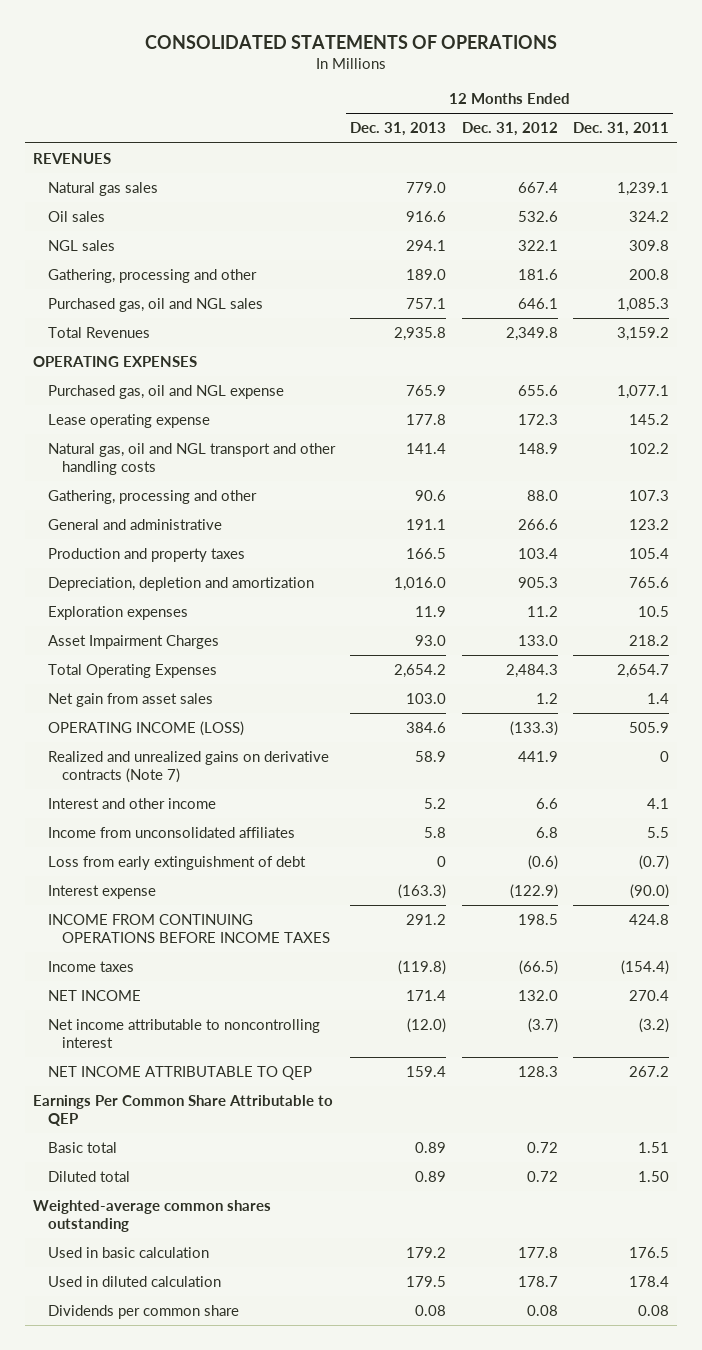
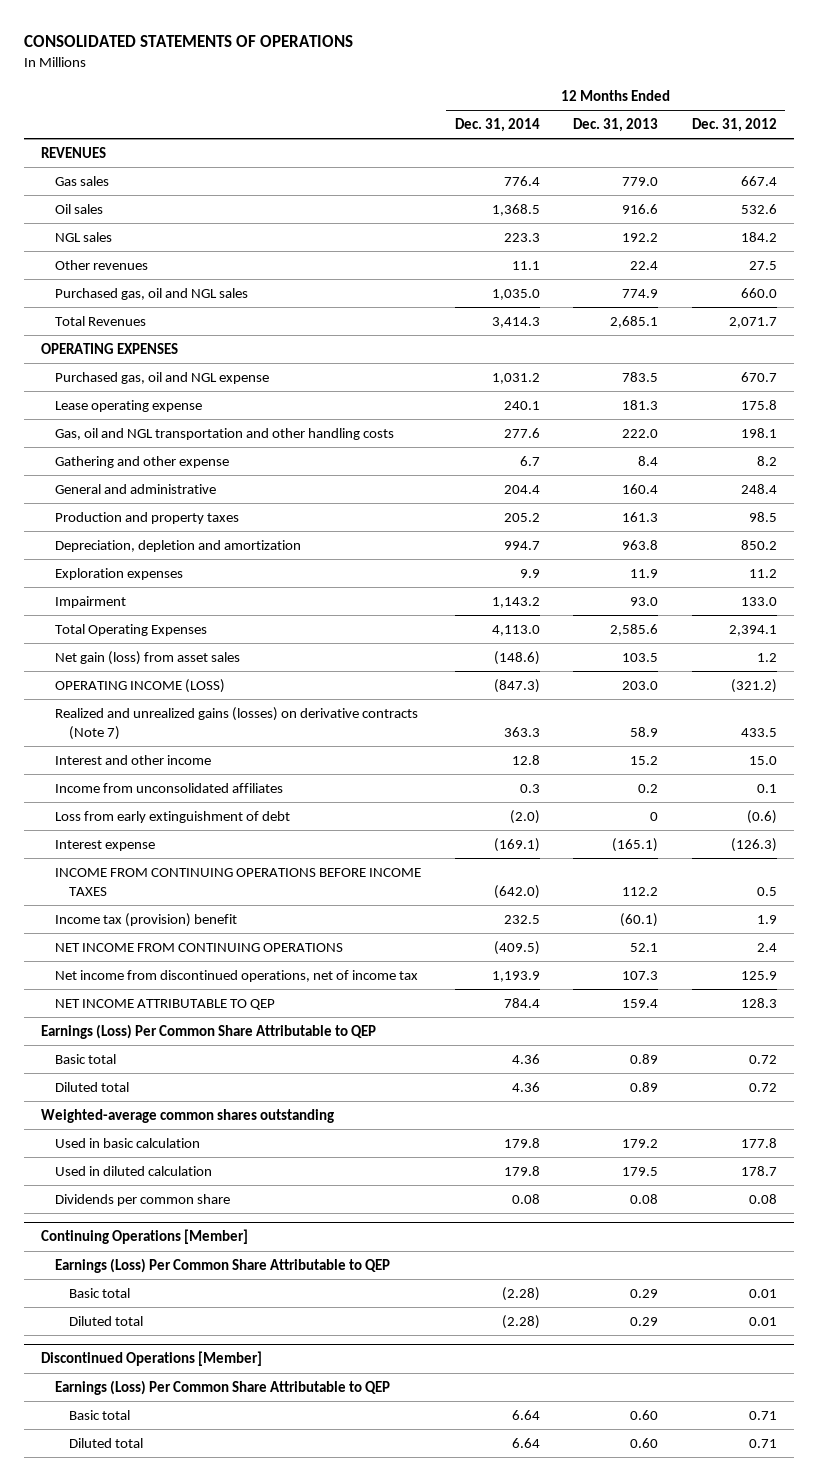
[573,122,670,137] Dec. 31, 2011 -> none
none -> [454,118,540,133] Dec. 31, 2014
[47,182,158,197] Natural gas sales -> [54,175,109,186] Gas sales
[406,240,447,252] 294.1 -> [622,232,659,242] 192.2
[517,240,558,252] 322.1 -> [740,231,777,242] 184.2
[47,269,257,284] Gathering, processing and other -> [54,259,148,270] Other revenues
[406,269,447,281] 189.0 -> [630,260,659,270] 22.4
[517,269,558,281] 181.6 -> [748,260,777,270] 27.5
[406,298,447,310] 757.1 -> [622,288,659,298] 774.9
[517,298,558,310] 646.1 -> [740,287,777,298] 660.0
[394,327,447,342] 2,935.8 -> [610,315,659,328] 2,685.1
[505,327,558,342] 2,349.8 -> [728,316,777,328] 2,071.7
[406,385,447,397] 765.9 -> [622,371,659,382] 783.5
[517,385,558,397] 655.6 -> [740,371,777,382] 670.7
[406,414,447,426] 177.8 -> [622,399,659,410] 181.3
[517,414,558,426] 172.3 -> [740,399,777,410] 175.8
[47,443,336,476] Natural gas, oil and NGL transport and other handling costs -> [54,427,394,440] Gas, oil and NGL transportation and other handling costs
[406,443,447,455] 141.4 -> [622,428,659,438] 222.0
[517,443,558,455] 148.9 -> [740,427,777,438] 198.1
[47,490,257,505] Gathering, processing and other -> [54,455,229,468] Gathering and other expense
[415,490,447,502] 90.6 -> [638,455,659,466] 8.4
[526,490,558,502] 88.0 -> [756,455,777,466] 8.2
[406,519,447,531] 191.1 -> [622,483,659,494] 160.4
[517,519,558,531] 266.6 -> [740,483,777,494] 248.4
[406,548,447,560] 166.5 -> [622,511,659,522] 161.3
[517,548,558,560] 103.4 -> [748,511,777,522] 98.5
[394,577,447,592] 1,016.0 -> [622,539,659,550] 963.8
[517,577,558,589] 905.3 -> [740,539,777,550] 850.2
[47,635,219,650] Asset Impairment Charges -> [54,595,126,608] Impairment
[394,664,447,679] 2,654.2 -> [610,623,659,636] 2,585.6
[505,664,558,679] 2,484.3 -> [728,624,777,636] 2,394.1
[47,693,213,708] Net gain from asset sales -> [54,650,240,665] Net gain (loss) from asset sales
[406,693,447,705] 103.0 -> [622,652,659,662] 103.5
[406,722,447,734] 384.6 -> [622,680,659,690] 203.0
[509,721,558,737] (133.3) -> [730,678,777,693] (321.2)
[47,751,329,784] Realized and unrealized gains on derivative contracts (Note 7) -> [54,706,418,740] Realized and unrealized gains (losses) on derivative contracts (Note 7)
[517,751,558,763] 441.9 -> [740,727,777,737] 433.5
[424,798,447,810] 5.2 -> [630,755,659,765] 15.2
[535,798,558,810] 6.6 -> [748,755,777,765] 15.0
[424,827,447,839] 5.8 -> [638,783,659,793] 0.2
[535,827,558,839] 6.8 -> [756,783,777,793] 0.1
[47,990,141,1002] NET INCOME -> none
[47,1019,320,1049] Net income attributable to noncontrolling interest -> none
[398,884,447,900] (163.3) -> [612,837,659,852] (165.1)
[509,884,558,900] (122.9) -> [730,837,777,852] (126.3)
[406,914,447,926] 291.2 -> [622,886,659,896] 112.2
[517,914,558,926] 198.5 -> [756,886,777,896] 0.5
[47,961,134,973] Income taxes -> [54,912,237,927] Income tax (provision) benefit
[398,960,447,976] (119.8) -> [620,912,659,927] (60.1)
[518,960,558,976] (66.5) -> [756,914,777,924] 1.9
none -> [54,942,343,952] NET INCOME FROM CONTINUING OPERATIONS
none -> [54,969,418,982] Net income from discontinued operations, net of income tax
[32,1095,333,1127] Earnings Per Common Share Attributable to QEP -> [41,1023,377,1039] Earnings (Loss) Per Common Share Attributable to QEP
none -> [41,1229,249,1245] Continuing Operations [Member]
none -> [54,1257,390,1273] Earnings (Loss) Per Common Share Attributable to QEP
none -> [68,1287,130,1298] Basic total
none -> [68,1315,143,1326] Diluted total
none -> [41,1351,263,1367] Discontinued Operations [Member]
none -> [54,1379,390,1395] Earnings (Loss) Per Common Share Attributable to QEP
none -> [68,1409,130,1420] Basic total
none -> [68,1437,143,1448] Diluted total

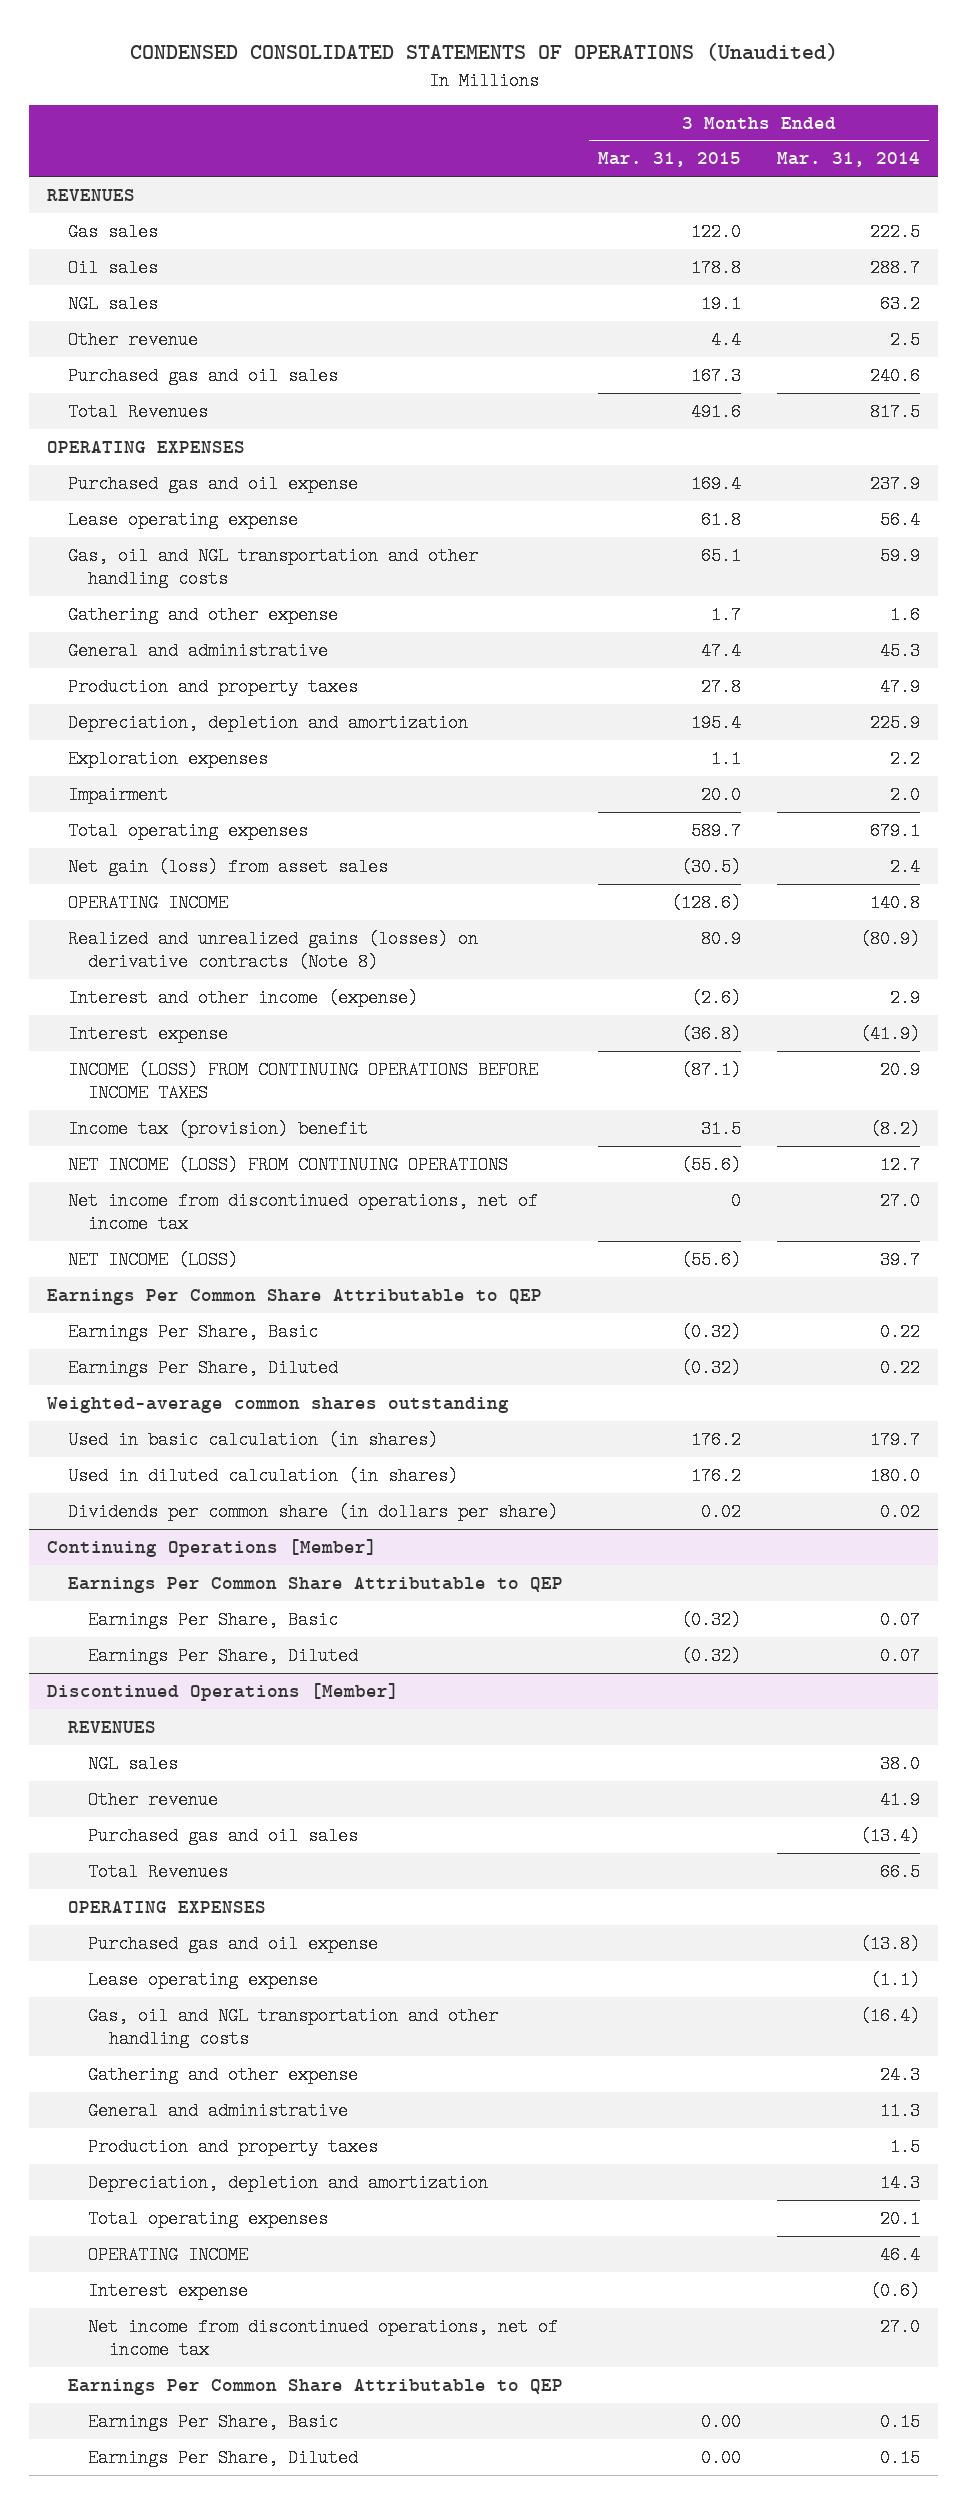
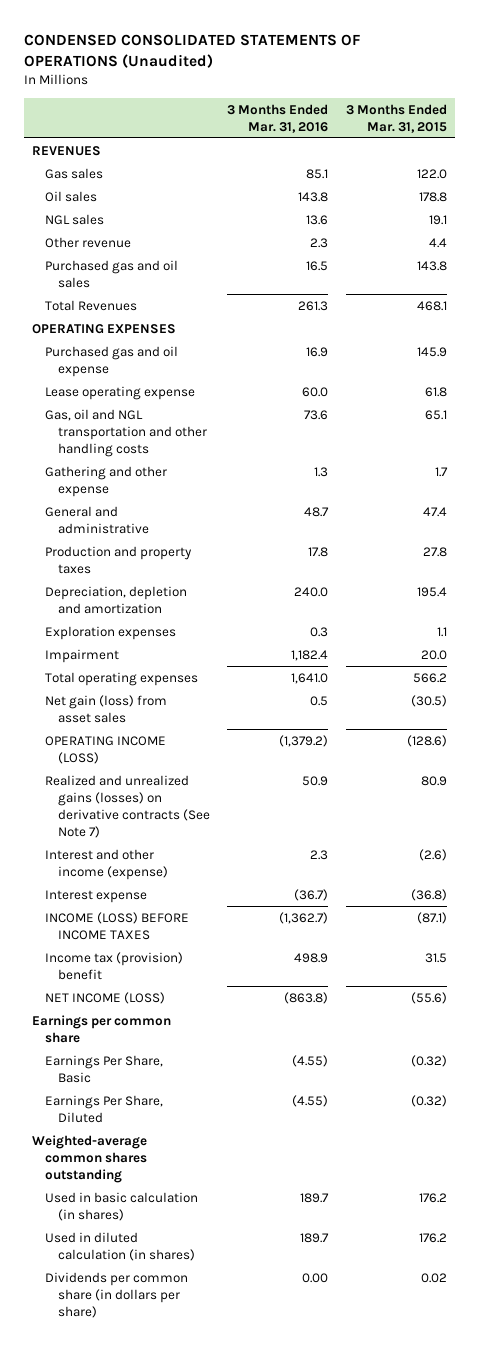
[777,152,921,168] Mar. 31, 2014 -> none
none -> [227,103,329,133] 3 Months Ended Mar. 31, 2016
[691,366,742,385] 167.3 -> [416,260,447,271] 143.8
[691,402,742,421] 491.6 -> [416,300,447,311] 468.1
[691,474,742,493] 169.4 -> [416,346,447,357] 145.9
[691,821,742,840] 589.7 -> [412,672,447,683] 566.2
[67,893,228,912] OPERATING INCOME -> [45,735,167,764] OPERATING INCOME (LOSS)
[67,929,478,972] Realized and unrealized gains (losses) on derivative contracts (Note 8) -> [45,774,211,838] Realized and unrealized gains (losses) on derivative contracts (See Note 7)
[67,1060,538,1103] INCOME (LOSS) FROM CONTINUING OPERATIONS BEFORE INCOME TAXES -> [45,911,190,940] INCOME (LOSS) BEFORE INCOME TAXES
[67,1155,508,1174] NET INCOME (LOSS) FROM CONTINUING OPERATIONS -> none
[67,1191,538,1234] Net income from discontinued operations, net of income tax -> none
[46,1288,542,1305] Earnings Per Common Share Attributable to QEP -> [32,1014,172,1043] Earnings per common share
[46,1538,377,1557] Continuing Operations [Member] -> none
[67,1576,563,1593] Earnings Per Common Share Attributable to QEP -> none
[88,1610,339,1629] Earnings Per Share, Basic -> none
[88,1646,359,1665] Earnings Per Share, Diluted -> none
[46,1682,399,1701] Discontinued Operations [Member] -> none
[67,1720,156,1733] REVENUES -> none
[88,1754,179,1773] NGL sales -> none
[88,1790,219,1809] Other revenue -> none
[88,1826,359,1845] Purchased gas and oil sales -> none
[88,1862,229,1881] Total Revenues -> none
[67,1900,266,1913] OPERATING EXPENSES -> none
[88,1934,379,1953] Purchased gas and oil expense -> none
[88,1970,319,1989] Lease operating expense -> none
[88,2006,499,2049] Gas, oil and NGL transportation and other handling costs -> none
[88,2065,359,2084] Gathering and other expense -> none
[88,2101,349,2120] General and administrative -> none
[88,2137,379,2156] Production and property taxes -> none
[88,2173,489,2192] Depreciation, depletion and amortization -> none
[88,2209,329,2228] Total operating expenses -> none
[88,2245,249,2264] OPERATING INCOME -> none
[88,2281,249,2300] Interest expense -> none
[88,2317,559,2360] Net income from discontinued operations, net of income tax -> none
[67,2378,563,2395] Earnings Per Common Share Attributable to QEP -> none
[88,2412,339,2431] Earnings Per Share, Basic -> none
[88,2448,359,2467] Earnings Per Share, Diluted -> none

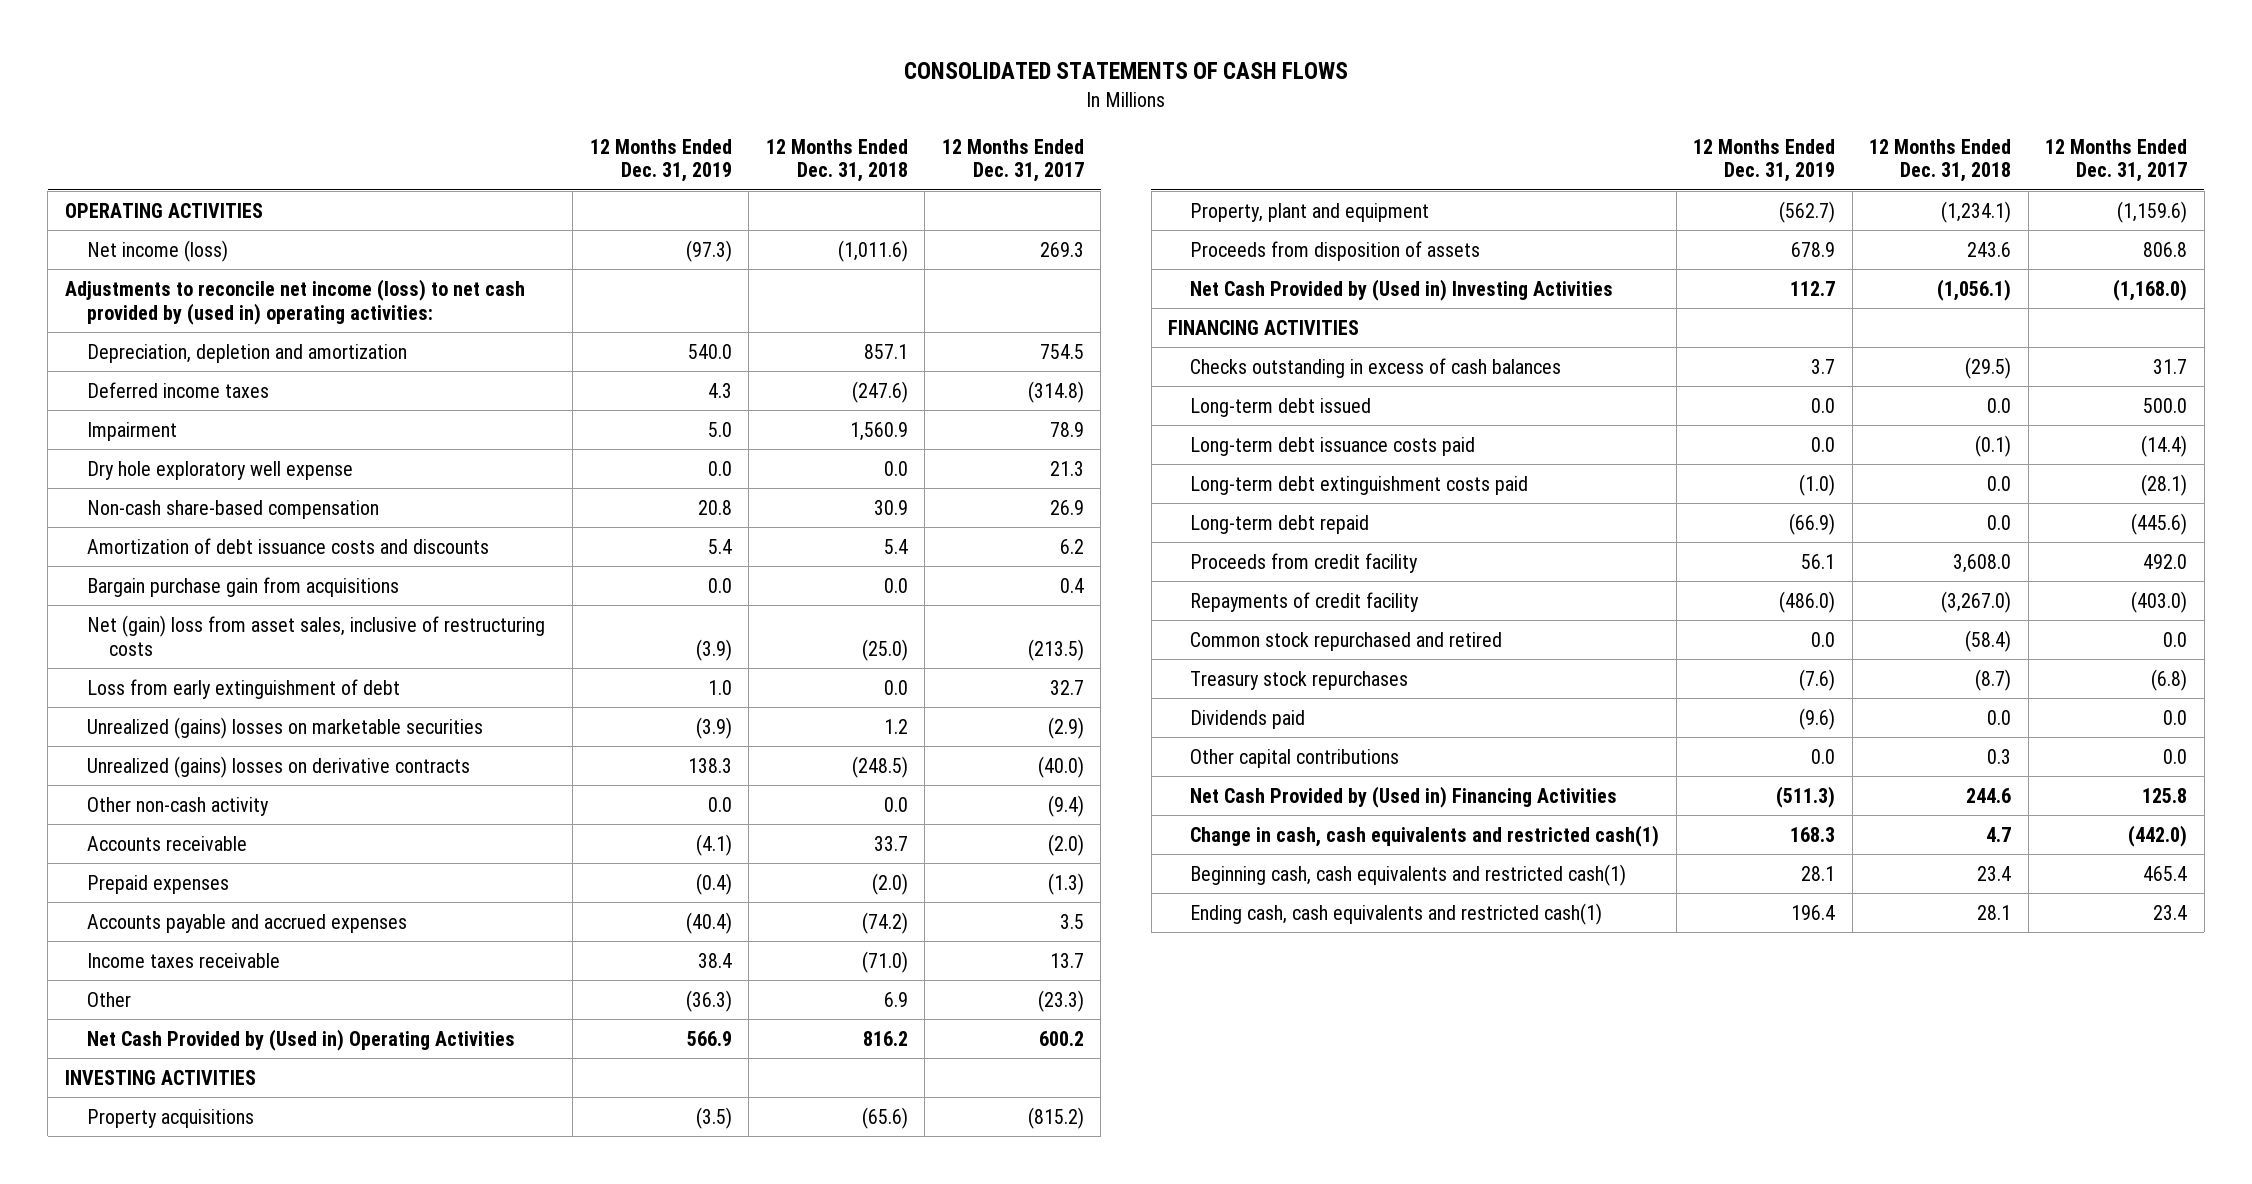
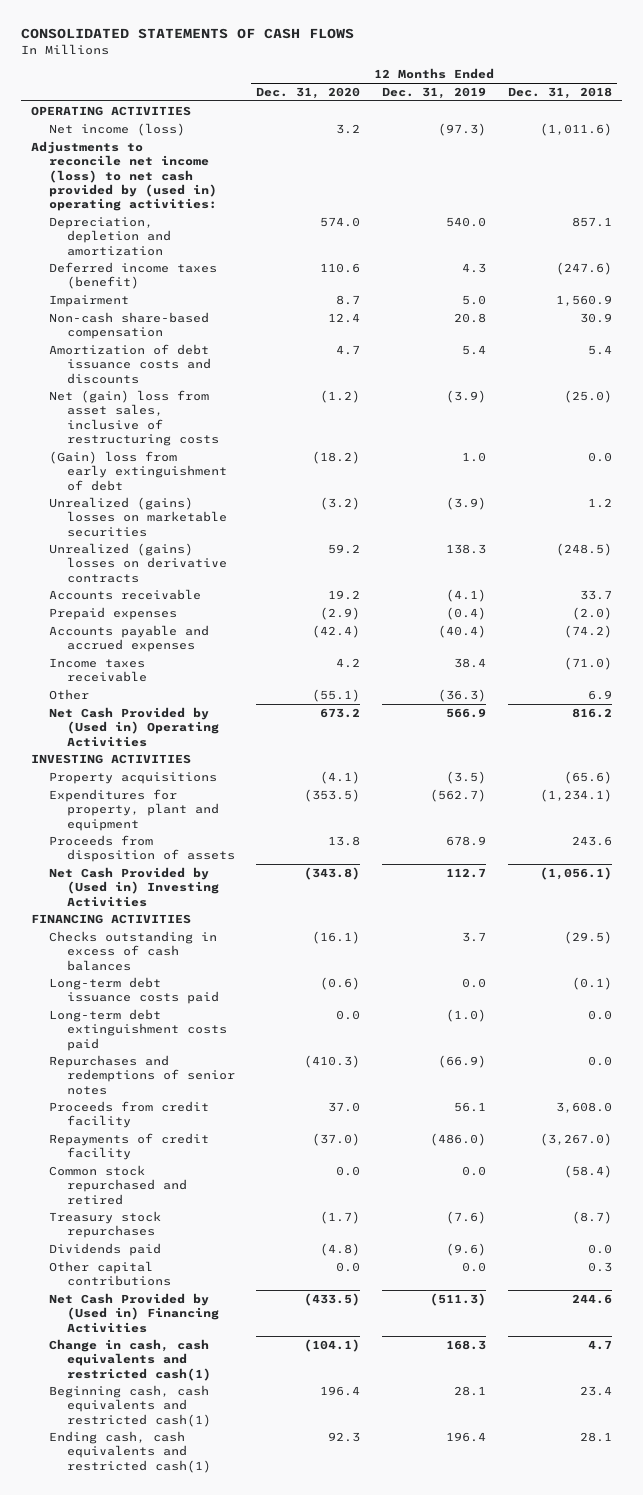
[941,138,1084,183] 12 Months Ended Dec. 31, 2017 -> none
none -> [256,86,361,99] Dec. 31, 2020
[87,381,270,398] Deferred income taxes -> [49,261,218,290] Deferred income taxes (benefit)
[87,460,354,480] Dry hole exploratory well expense -> none
[87,576,400,597] Bargain purchase gain from acquisitions -> none
[87,678,401,699] Loss from early extinguishment of debt -> [49,450,227,491] (Gain) loss from early extinguishment of debt
[87,796,270,816] Other non-cash activity -> none
[1190,202,1430,222] Property, plant and equipment -> [49,788,219,831] Expenditures for property, plant and equipment
[1190,397,1372,417] Long-term debt issued -> none
[1190,514,1370,534] Long-term debt repaid -> [49,1054,235,1095] Repurchases and redemptions of senior notes

